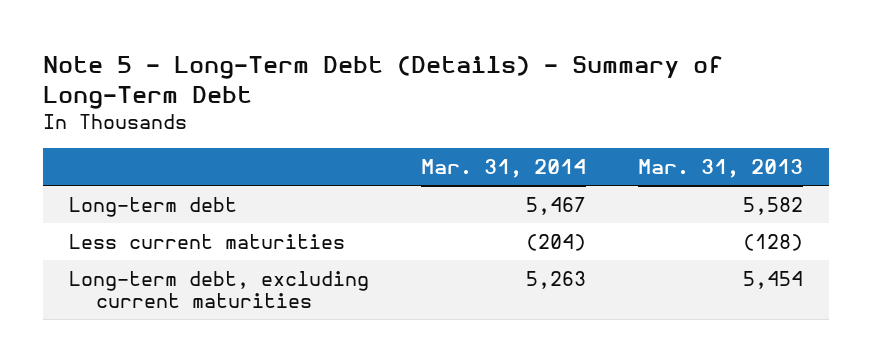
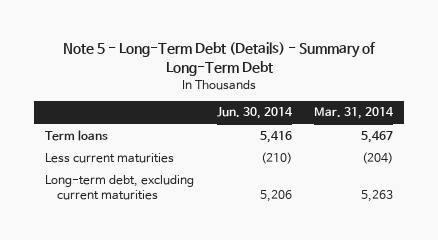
[638,159,804,179] Mar. 31, 2013 -> none
none -> [216,107,293,120] Jun. 30, 2014
[68,196,237,217] Long-term debt -> [45,129,109,141] Term loans

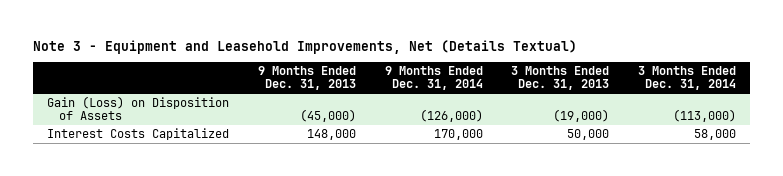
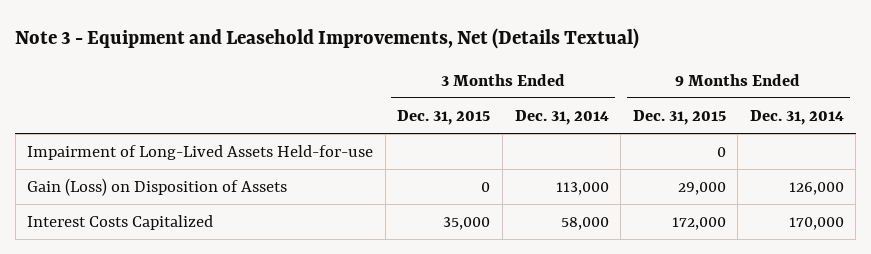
[258,66,357,91] 9 Months Ended Dec. 31, 2013 -> none
[511,66,610,91] 3 Months Ended Dec. 31, 2013 -> none
none -> [397,109,491,125] Dec. 31, 2015
none -> [632,109,726,125] Dec. 31, 2015
none -> [27,144,374,160] Impairment of Long-Lived Assets Held-for-use
[419,109,483,123] (126,000) -> [788,181,844,195] 126,000
[672,109,736,123] (113,000) -> [555,181,609,195] 113,000

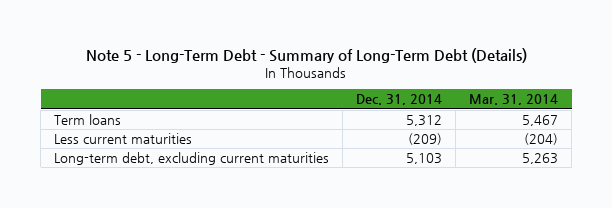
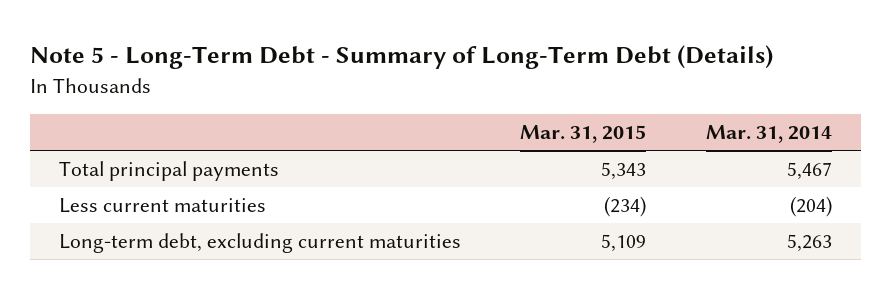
[356,94,443,106] Dec. 31, 2014 -> none
none -> [520,125,647,144] Mar. 31, 2015
[54,114,122,126] Term loans -> [59,161,280,182] Total principal payments

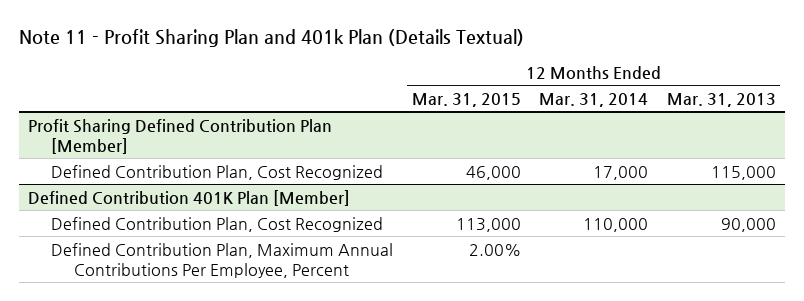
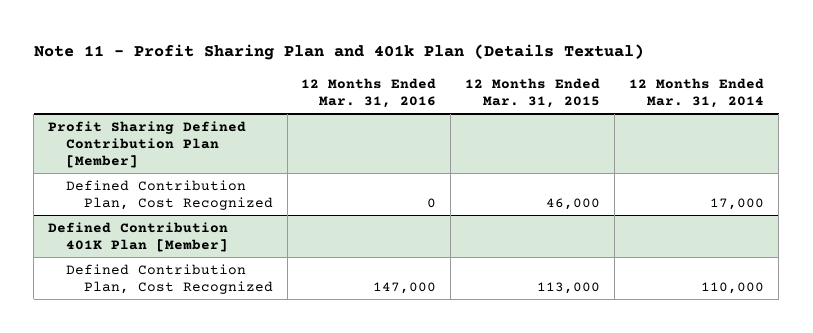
[666,92,776,107] Mar. 31, 2013 -> none
none -> [301,77,437,108] 12 Months Ended Mar. 31, 2016
[51,242,394,278] Defined Contribution Plan, Maximum Annual Contributions Per Employee, Percent -> none

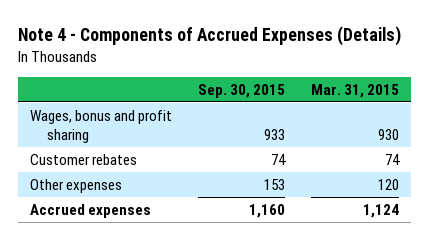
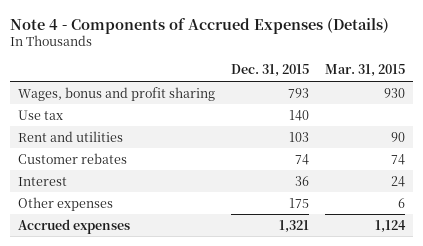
[198,83,286,98] Sep. 30, 2015 -> none
none -> [231,64,310,78] Dec. 31, 2015
none -> [18,109,64,120] Use tax
none -> [18,130,124,142] Rent and utilities
none -> [18,176,68,186] Interest
[377,178,399,190] 120 -> [398,197,406,208] 6

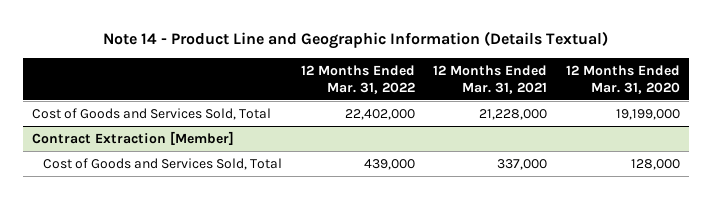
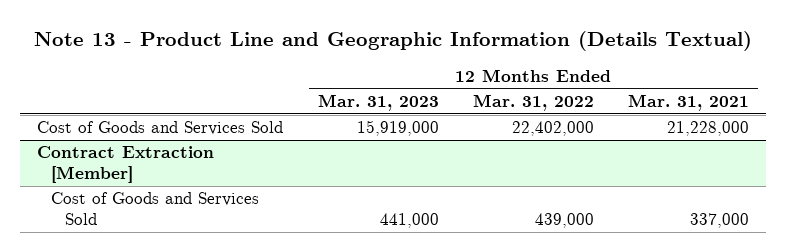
[102,31,608,50] Note 14 - Product Line and Geographic Information (Details Textual) -> [34,31,753,52] Note 13 - Product Line and Geographic Information (Details Textual)
[565,64,680,94] 12 Months Ended Mar. 31, 2020 -> none
none -> [317,93,439,111] Mar. 31, 2023
[31,107,271,120] Cost of Goods and Services Sold, Total -> [37,121,284,136] Cost of Goods and Services Sold
[43,157,283,170] Cost of Goods and Services Sold, Total -> [51,192,260,226] Cost of Goods and Services Sold

